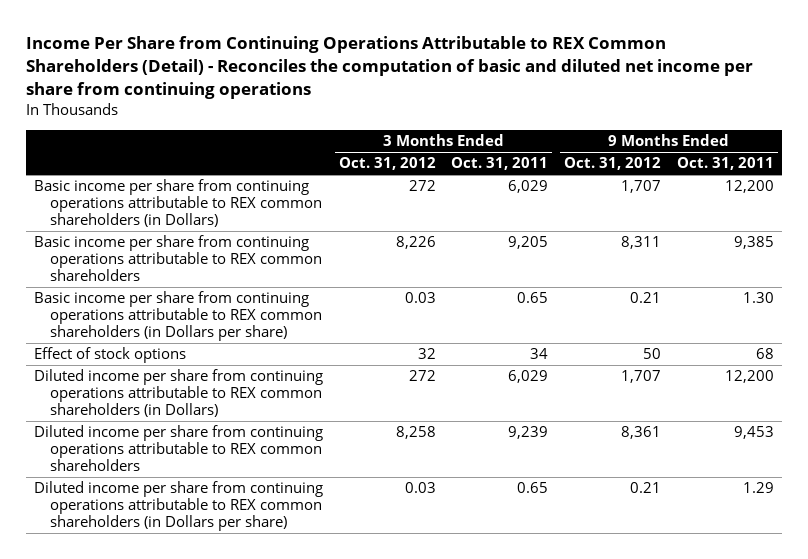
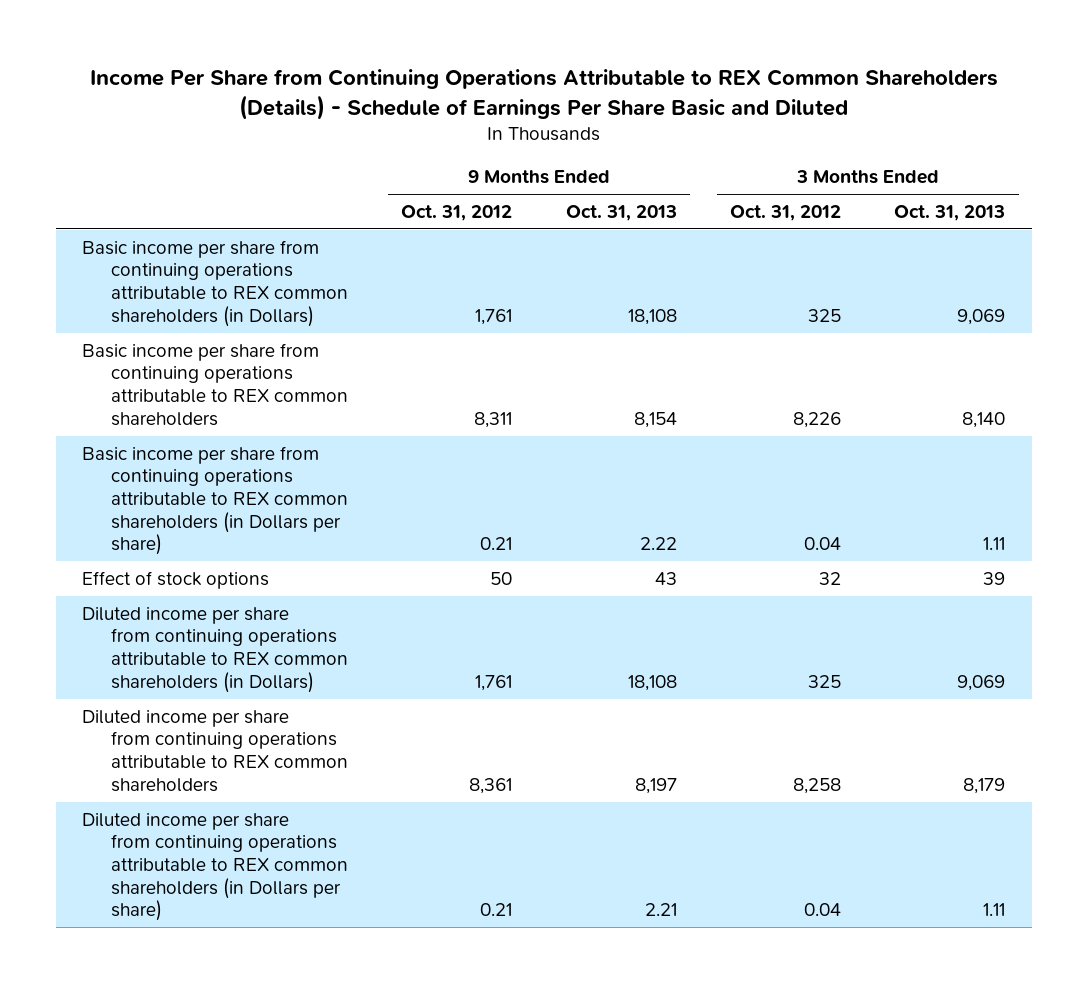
[26,36,754,100] Income Per Share from Continuing Operations Attributable to REX Common Shareholders (Detail) - Reconciles the computation of basic and diluted net income per share from continuing operations -> [89,69,998,120] Income Per Share from Continuing Operations Attributable to REX Common Shareholders (Details) - Schedule of Earnings Per Share Basic and Diluted
[451,157,549,171] Oct. 31, 2011 -> none
[676,157,774,171] Oct. 31, 2011 -> none
none -> [565,204,677,221] Oct. 31, 2013
none -> [894,204,1006,221] Oct. 31, 2013
[408,180,436,192] 272 -> [807,308,841,322] 325
[621,180,662,194] 1,707 -> [475,308,513,325] 1,761
[404,292,436,304] 0.03 -> [803,537,841,551] 0.04
[408,370,436,382] 272 -> [807,674,841,688] 325
[621,370,662,384] 1,707 -> [475,674,513,691] 1,761
[404,482,436,494] 0.03 -> [803,903,841,917] 0.04

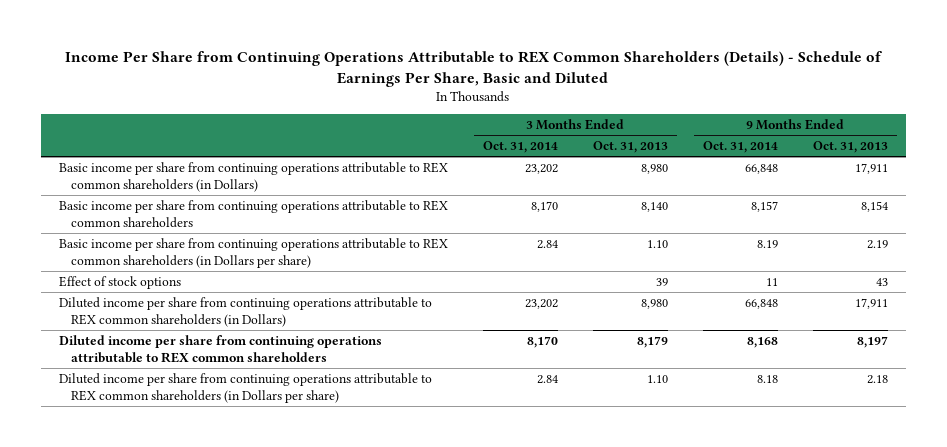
[89,69,998,120] Income Per Share from Continuing Operations Attributable to REX Common Shareholders (Details) - Schedule of Earnings Per Share Basic and Diluted -> [65,50,883,87] Income Per Share from Continuing Operations Attributable to REX Common Shareholders (Details) - Schedule of Earnings Per Share, Basic and Diluted
[401,204,513,221] Oct. 31, 2012 -> none
[729,204,841,221] Oct. 31, 2012 -> none
none -> [482,141,558,154] Oct. 31, 2014
none -> [702,141,778,154] Oct. 31, 2014
[627,308,677,325] 18,108 -> [855,162,889,174] 17,911
[957,308,1006,325] 9,069 -> [640,163,668,174] 8,980
[639,537,677,551] 2.22 -> [867,239,889,249] 2.19
[983,537,1006,551] 1.11 -> [646,239,668,248] 1.10
[627,674,677,691] 18,108 -> [855,297,889,309] 17,911
[957,674,1006,691] 9,069 -> [640,298,668,309] 8,980
[644,903,677,917] 2.21 -> [867,374,889,384] 2.18
[983,903,1006,917] 1.11 -> [646,374,668,383] 1.10

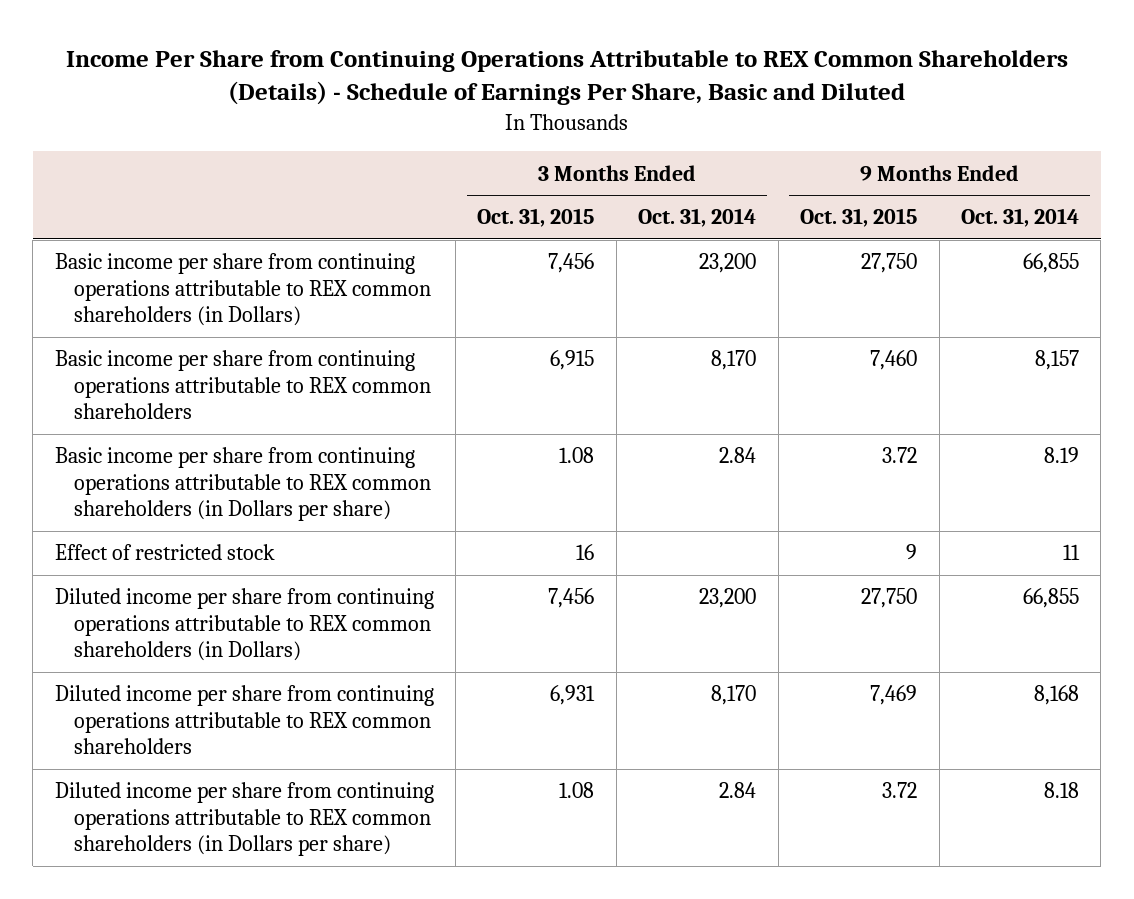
[592,141,668,154] Oct. 31, 2013 -> none
[813,141,889,154] Oct. 31, 2013 -> none
none -> [477,208,595,228] Oct. 31, 2015
none -> [800,208,918,228] Oct. 31, 2015
[524,163,558,174] 23,202 -> [699,253,757,274] 23,200
[744,163,778,174] 66,848 -> [1022,253,1079,274] 66,855
[58,275,181,289] Effect of stock options -> [54,544,275,561] Effect of restricted stock
[524,298,558,309] 23,202 -> [699,588,757,609] 23,200
[744,298,778,309] 66,848 -> [1022,588,1079,609] 66,855

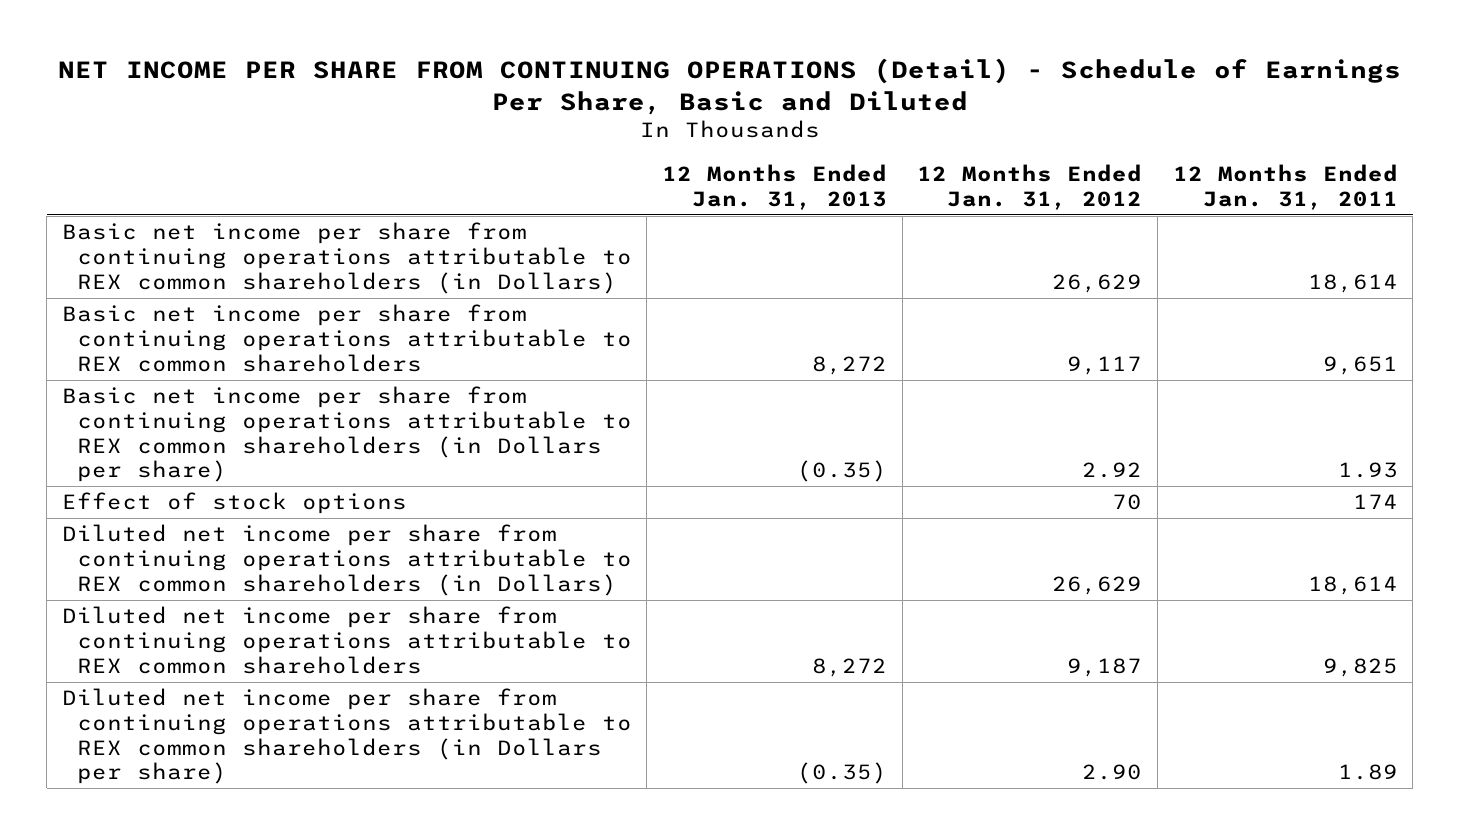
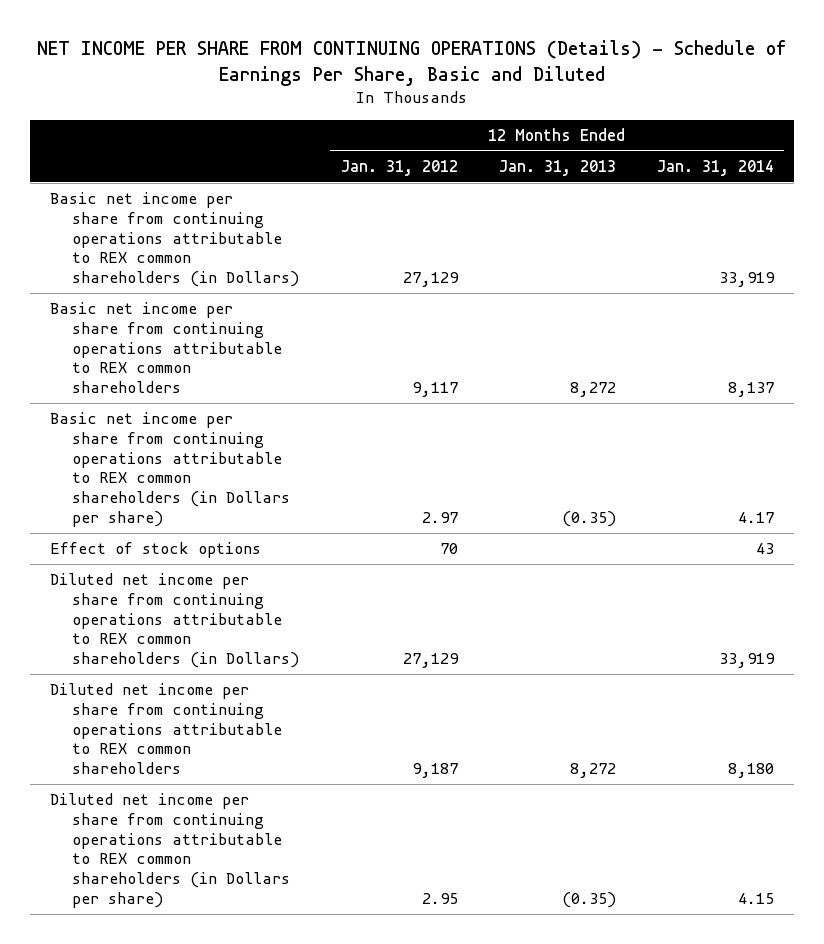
[57,58,1401,115] NET INCOME PER SHARE FROM CONTINUING OPERATIONS (Detail) - Schedule of Earnings Per Share, Basic and Diluted -> [36,40,787,86] NET INCOME PER SHARE FROM CONTINUING OPERATIONS (Details) - Schedule of Earnings Per Share, Basic and Diluted
[1172,163,1398,210] 12 Months Ended Jan. 31, 2011 -> none
none -> [656,159,774,176] Jan. 31, 2014
[1052,273,1143,293] 26,629 -> [402,272,459,288] 27,129
[1082,462,1143,479] 2.92 -> [421,511,458,523] 2.97
[1052,575,1143,595] 26,629 -> [402,653,459,669] 27,129
[1082,764,1143,781] 2.90 -> [421,892,458,904] 2.95

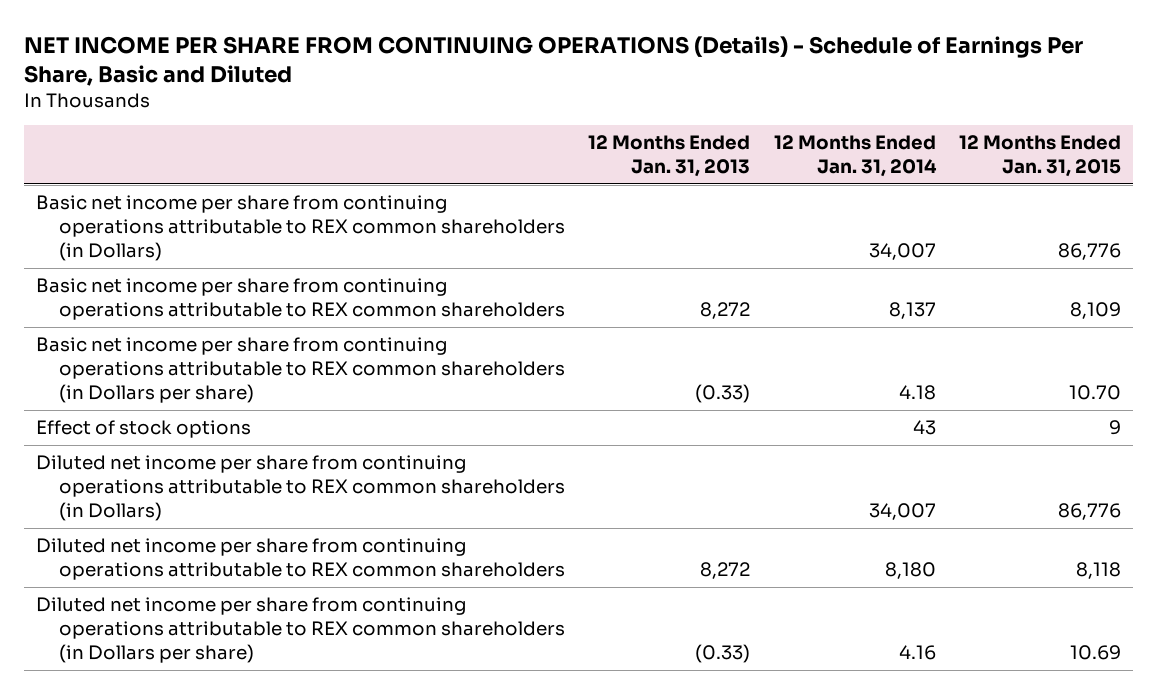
[340,159,458,176] Jan. 31, 2012 -> none
none -> [958,135,1121,178] 12 Months Ended Jan. 31, 2015
[718,272,775,288] 33,919 -> [868,242,936,260] 34,007
[561,510,616,527] (0.35) -> [695,383,751,403] (0.33)
[737,511,774,523] 4.17 -> [898,384,936,400] 4.18
[718,653,775,669] 33,919 -> [868,502,936,520] 34,007
[561,891,616,908] (0.35) -> [695,643,751,663] (0.33)
[737,892,774,904] 4.15 -> [898,644,936,660] 4.16

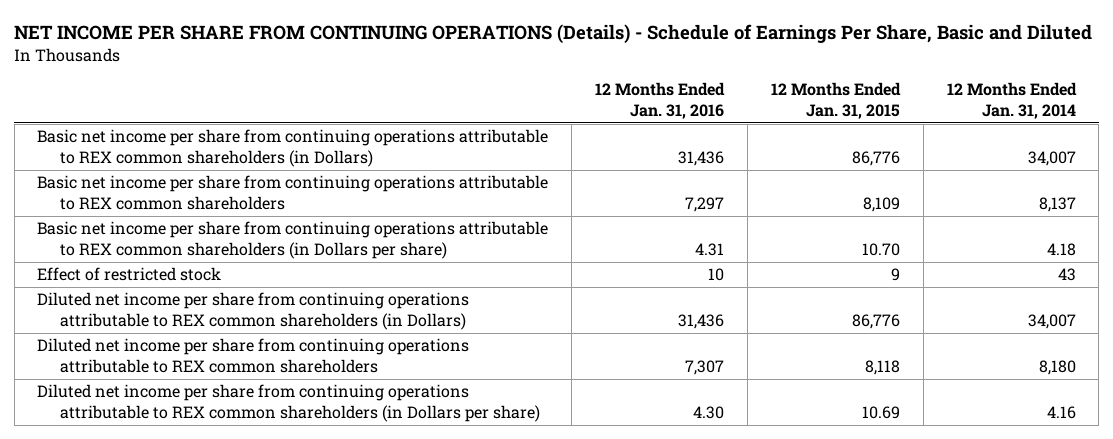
[588,135,751,178] 12 Months Ended Jan. 31, 2013 -> none
none -> [595,82,726,119] 12 Months Ended Jan. 31, 2016
[35,420,251,439] Effect of stock options -> [37,267,222,282] Effect of restricted stock

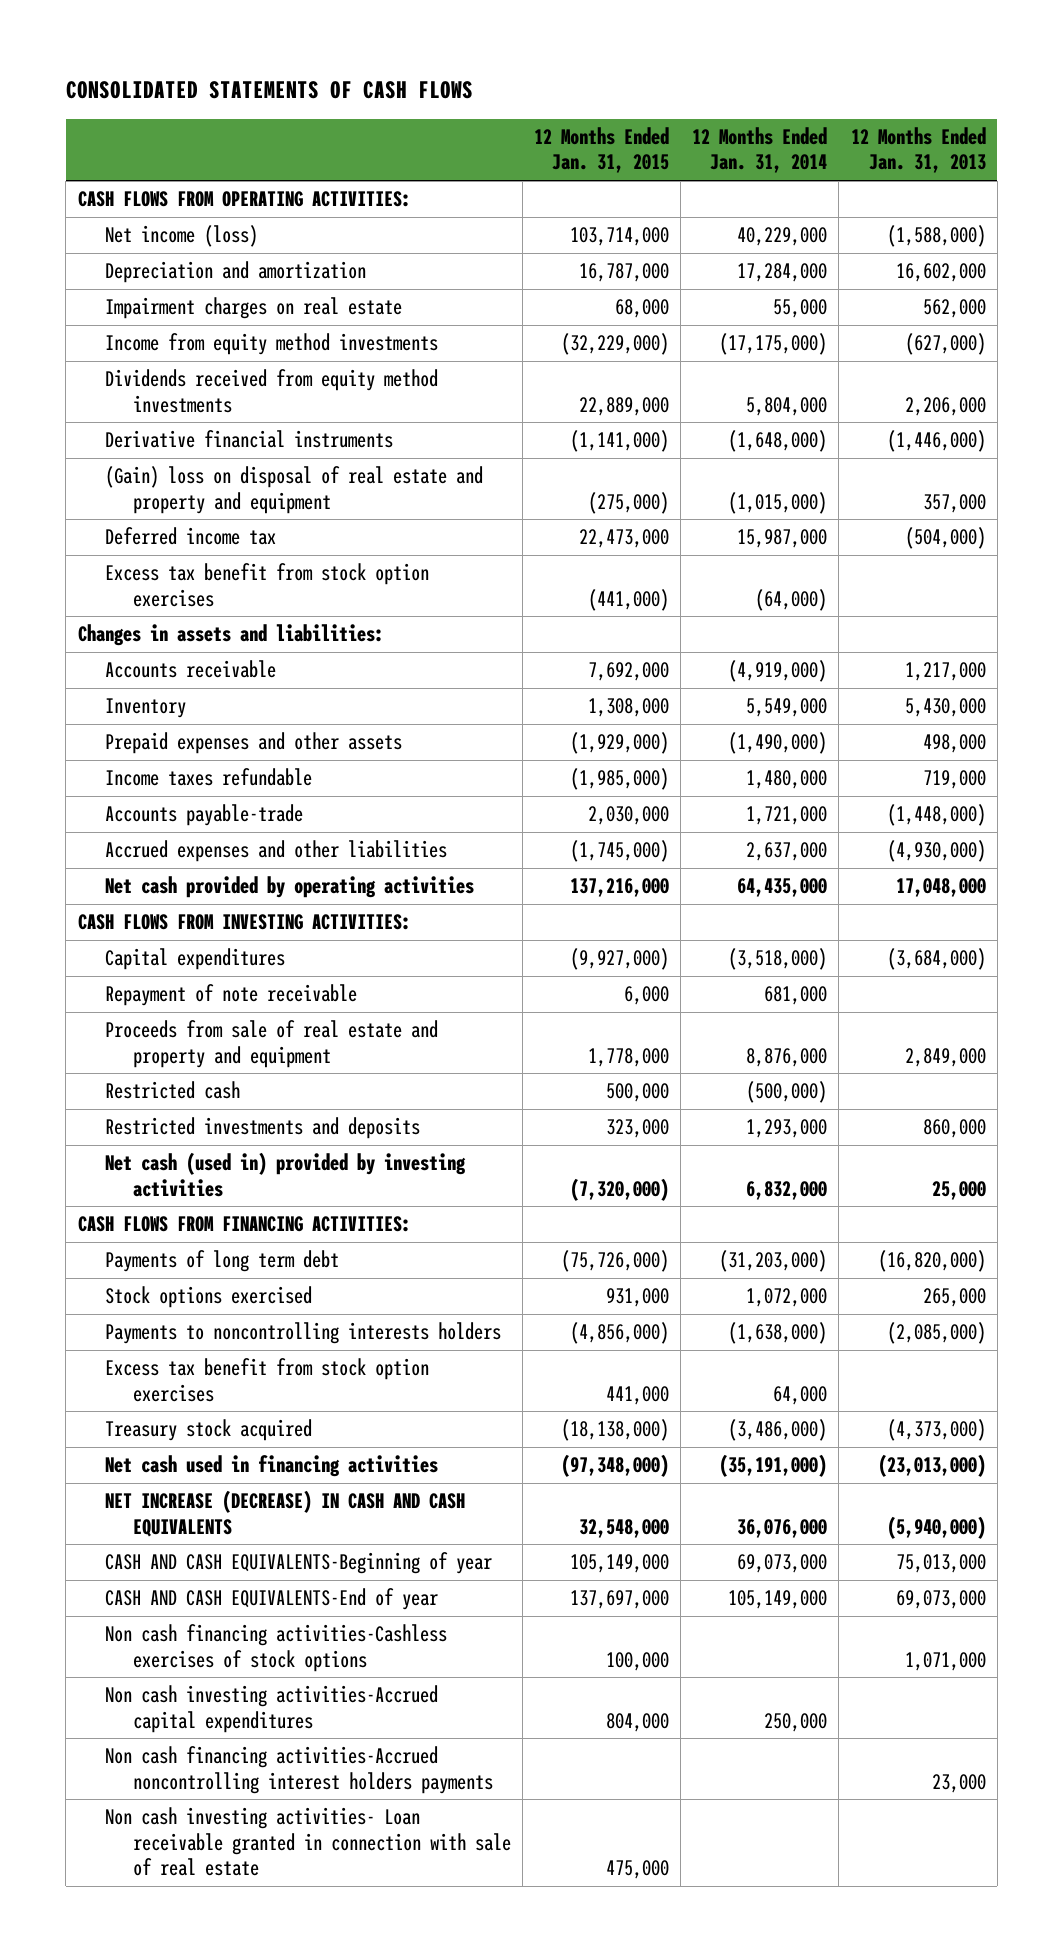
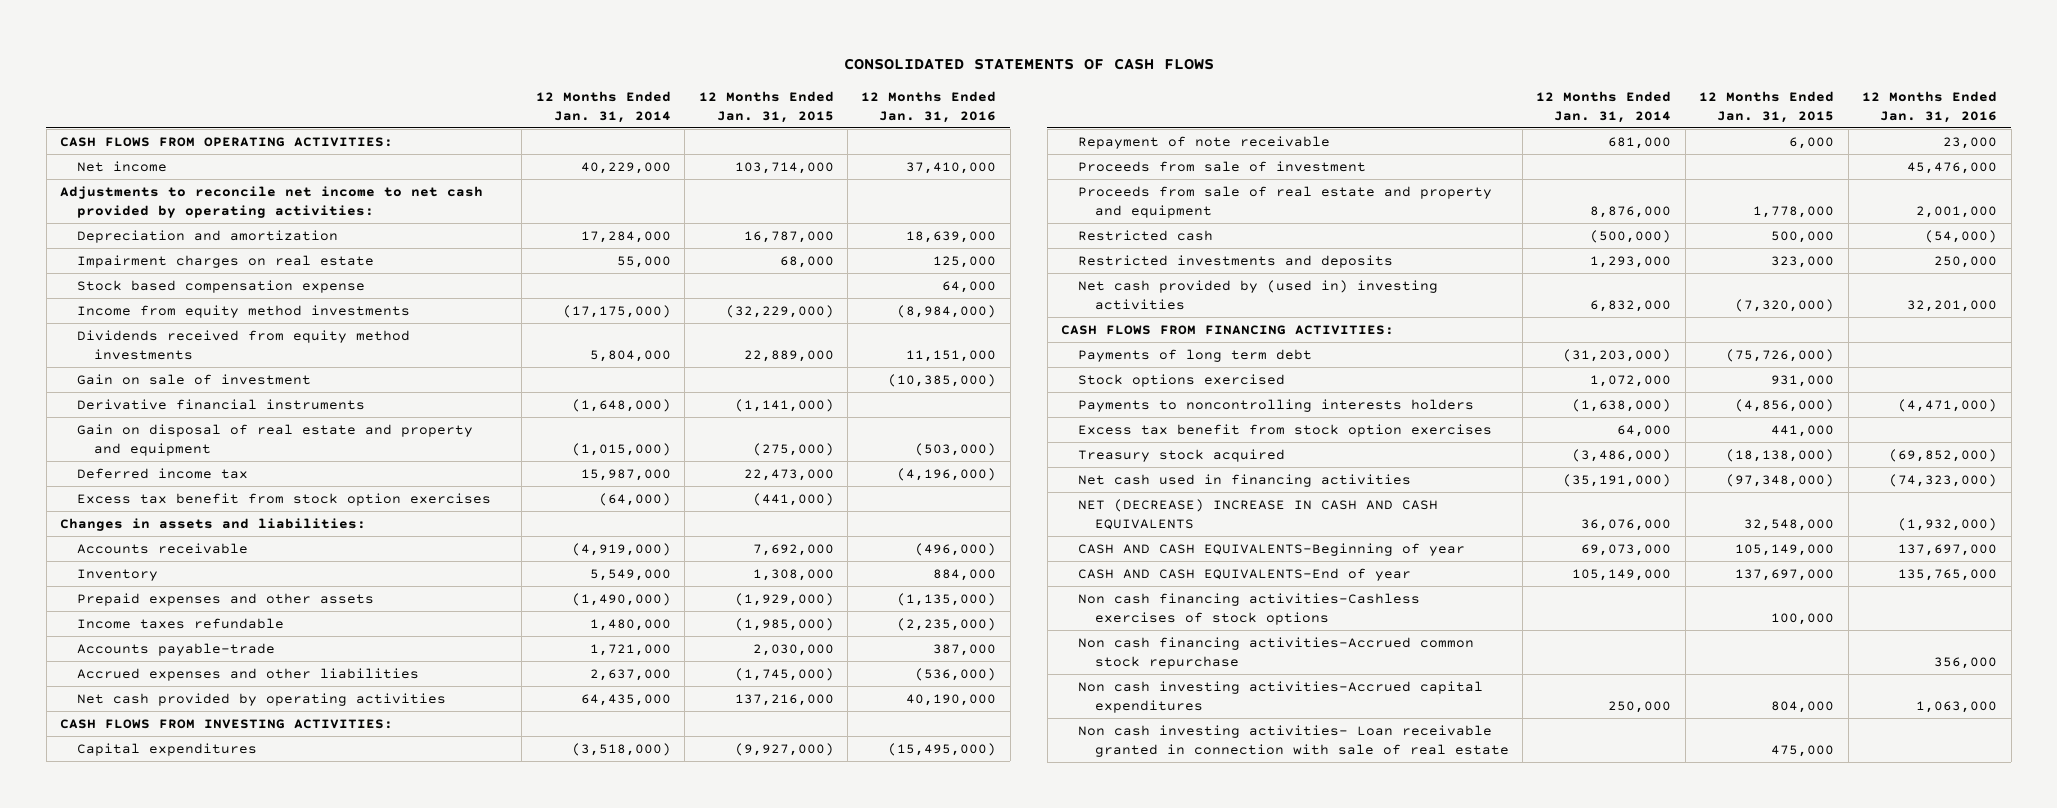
[850,127,986,174] 12 Months Ended Jan. 31, 2013 -> none
none -> [861,90,997,123] 12 Months Ended Jan. 31, 2016
[105,225,259,248] Net income (loss) -> [77,160,168,172] Net income
none -> [60,185,484,218] Adjustments to reconcile net income to net cash provided by operating activities:
none -> [77,279,366,293] Stock based compensation expense
none -> [77,373,312,385] Gain on sale of investment
[105,466,484,514] (Gain) loss on disposal of real estate and property and equipment -> [77,423,474,456] Gain on disposal of real estate and property and equipment
none -> [1077,160,1366,172] Proceeds from sale of investment
[105,1152,467,1197] Net cash (used in) provided by investing activities -> [1077,279,1438,310] Net cash provided by (used in) investing activities
[105,1490,466,1537] NET INCREASE (DECREASE) IN CASH AND CASH EQUIVALENTS -> [1077,498,1438,530] NET (DECREASE) INCREASE IN CASH AND CASH EQUIVALENTS
none -> [1077,636,1474,669] Non cash financing activities-Accrued common stock repurchase
[105,1746,493,1794] Non cash financing activities-Accrued noncontrolling interest holders payments -> none

